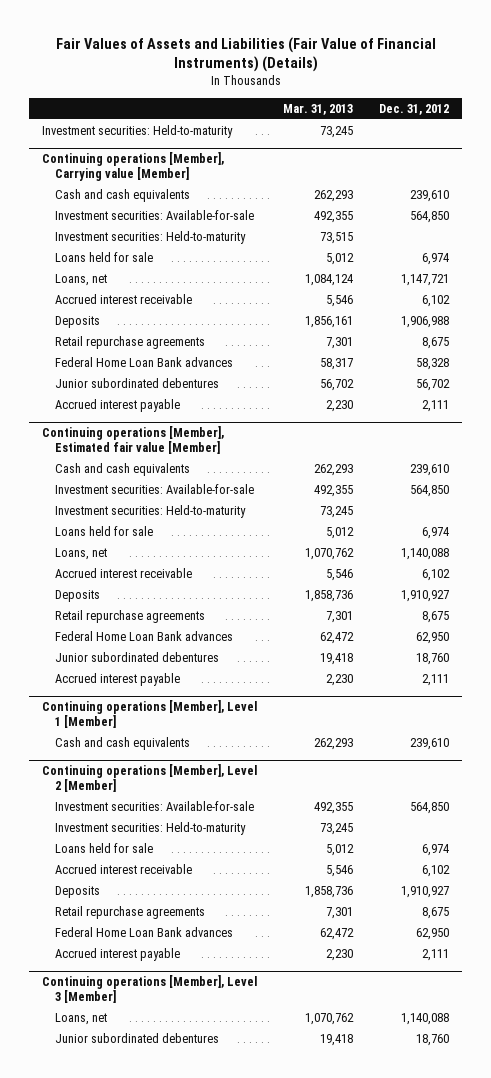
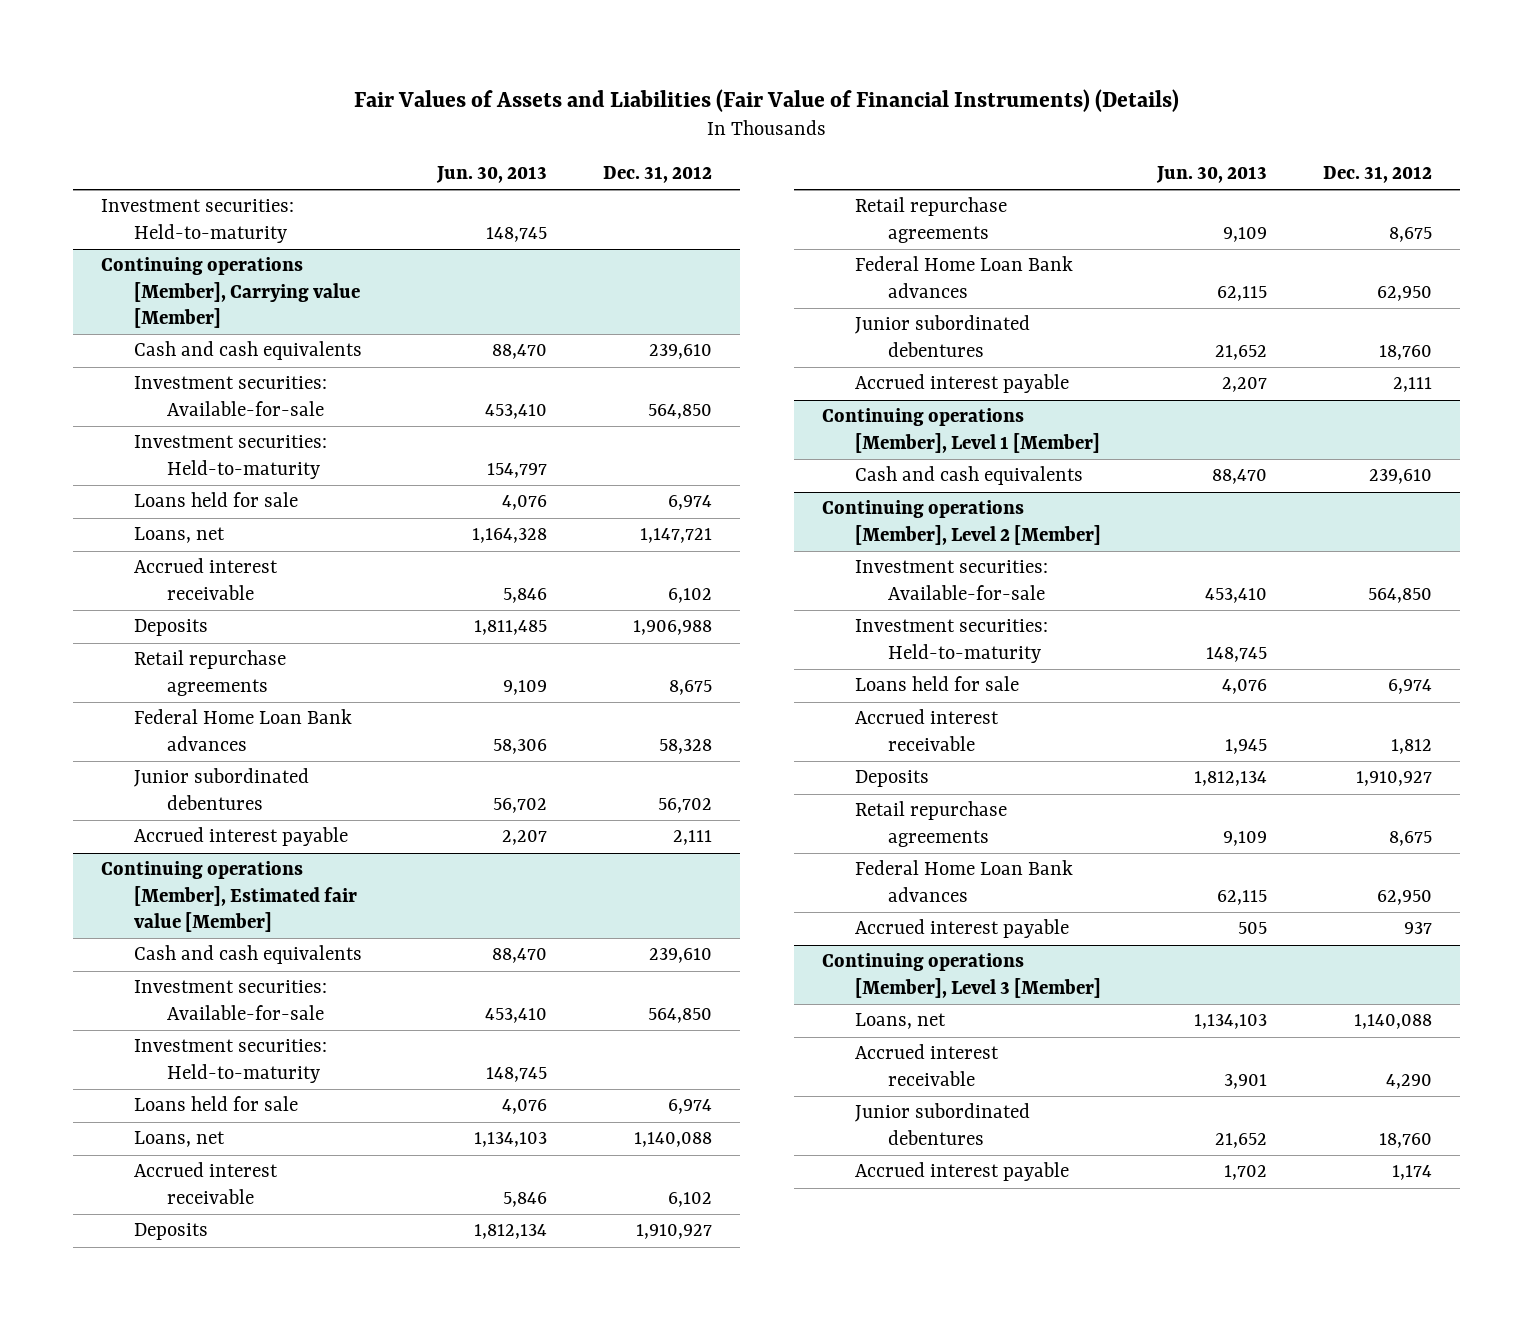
[283,103,354,115] Mar. 31, 2013 -> none
none -> [435,166,547,184] Jun. 30, 2013
[421,864,450,877] 6,102 -> [1391,738,1433,754] 1,812
[421,948,449,961] 2,111 -> [1404,922,1433,935] 937
none -> [854,1044,999,1086] Accrued interest receivable
none -> [854,1162,1069,1182] Accrued interest payable

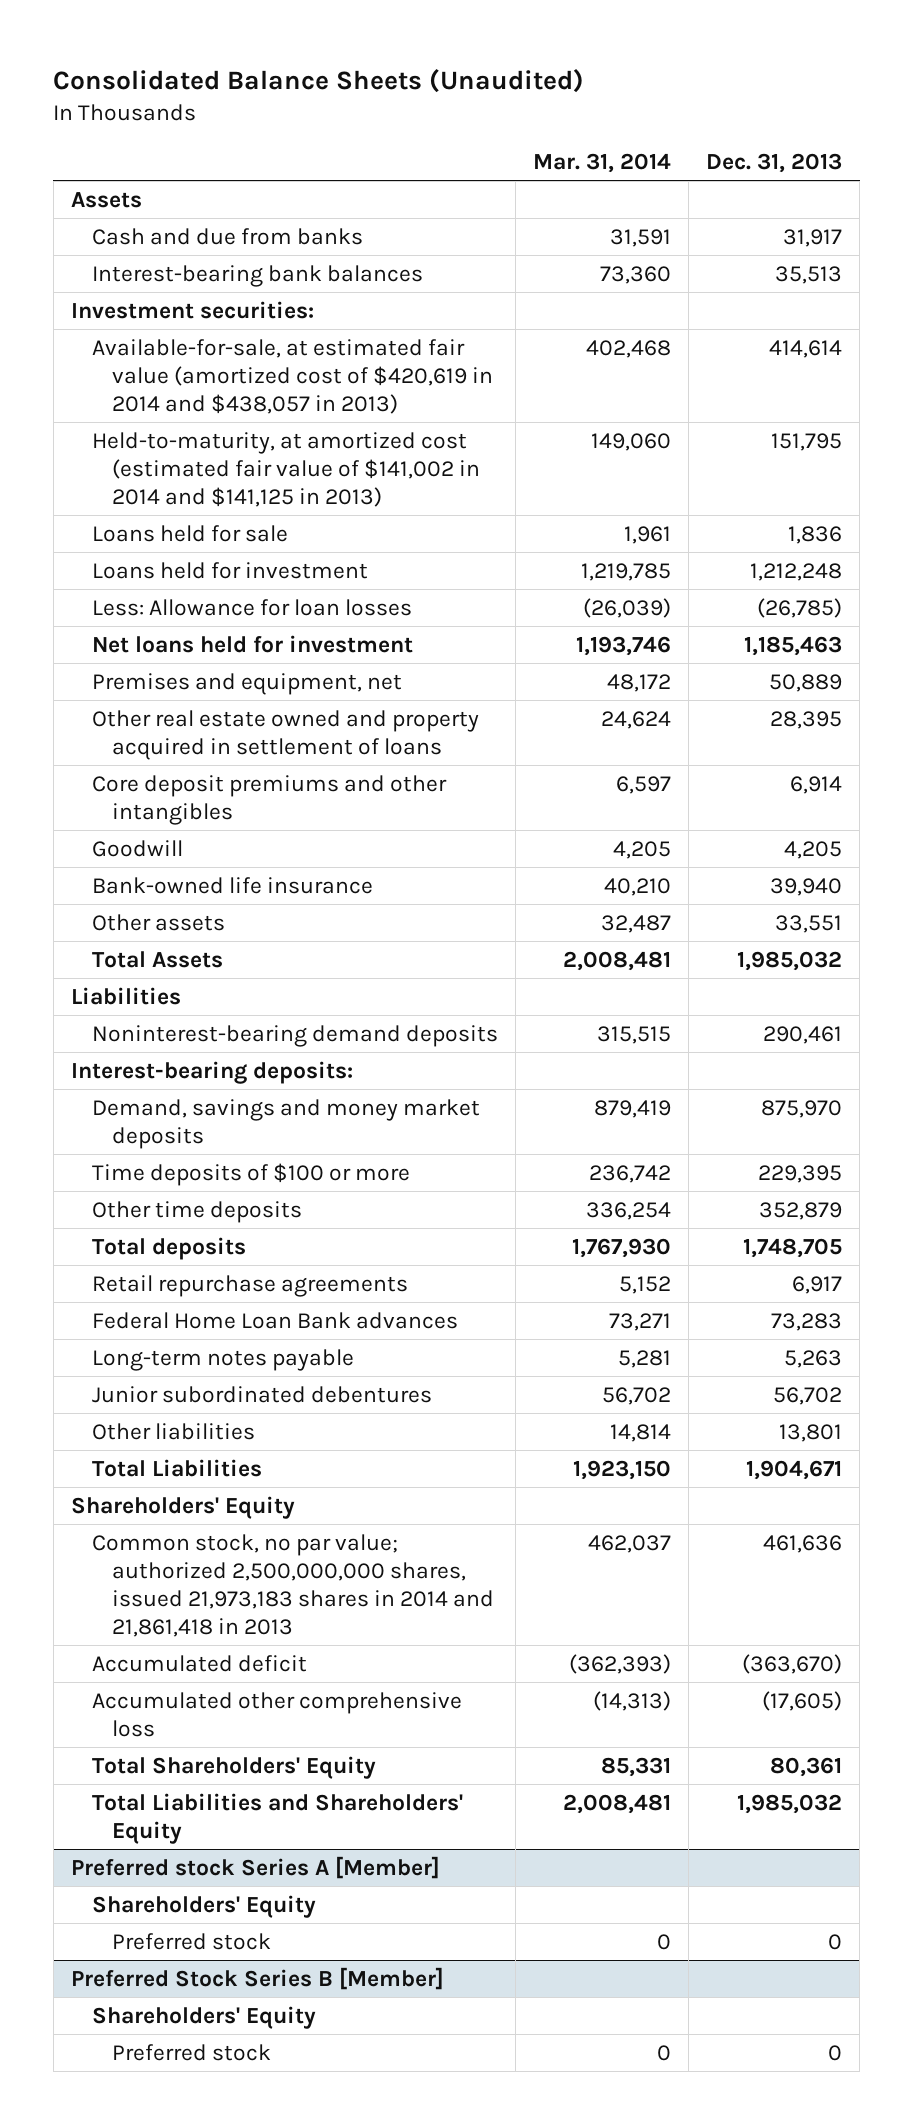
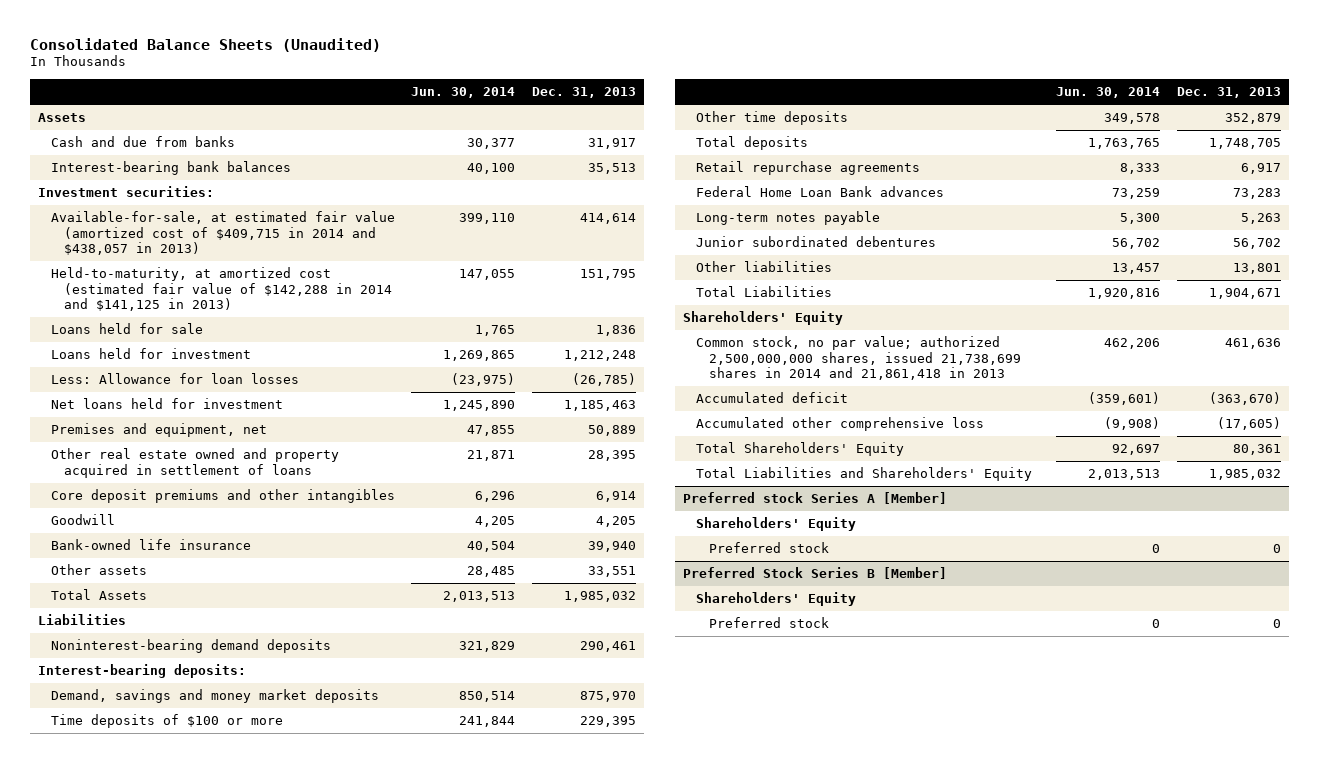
[532,153,671,174] Mar. 31, 2014 -> none
none -> [411,87,516,99] Jun. 30, 2014
[91,338,494,414] Available-for-sale, at estimated fair value (amortized cost of $420,619 in 2014 and $438,057 in 2013) -> [51,211,396,256] Available-for-sale, at estimated fair value (amortized cost of $409,715 in 2014 and $438,057 in 2013)
[91,431,481,507] Held-to-maturity, at amortized cost (estimated fair value of $141,002 in 2014 and $141,125 in 2013) -> [51,267,393,312] Held-to-maturity, at amortized cost (estimated fair value of $142,288 in 2014 and $141,125 in 2013)
[91,1533,495,1637] Common stock, no par value; authorized 2,500,000,000 shares, issued 21,973,183 shares in 2014 and 21,861,418 in 2013 -> [696,336,1022,381] Common stock, no par value; authorized 2,500,000,000 shares, issued 21,738,699 shares in 2014 and 21,861,418 in 2013

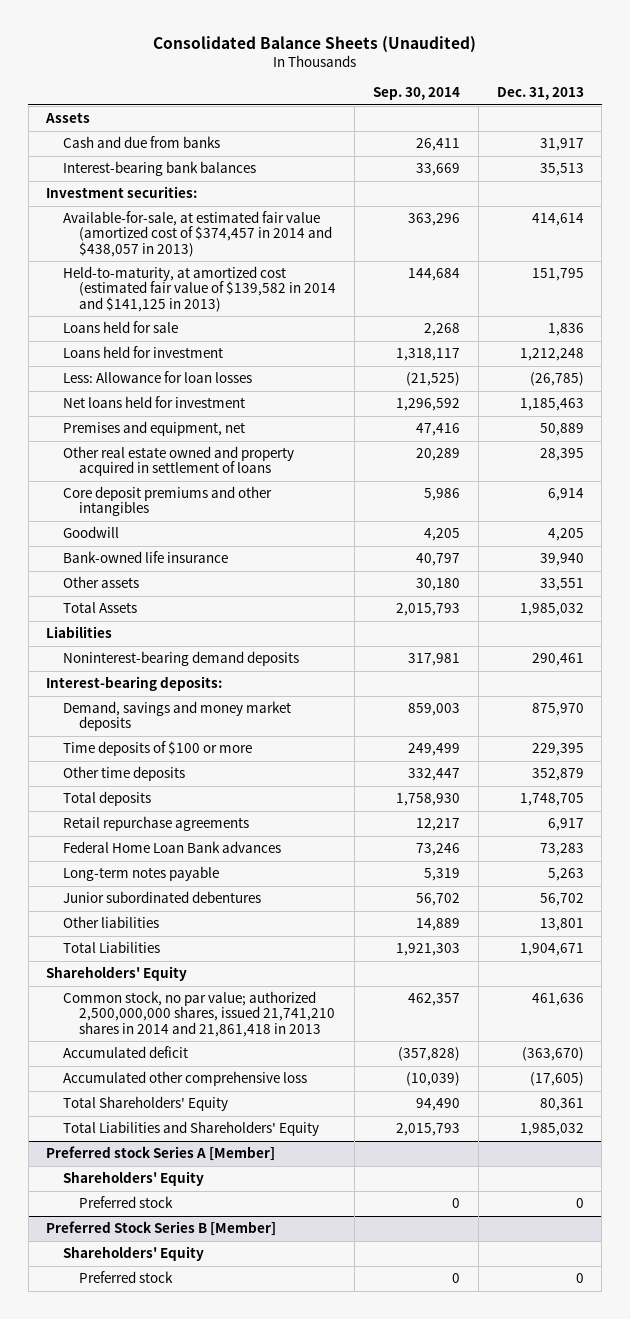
[411,87,516,99] Jun. 30, 2014 -> none
none -> [373,87,461,101] Sep. 30, 2014
[51,211,396,256] Available-for-sale, at estimated fair value (amortized cost of $409,715 in 2014 and $438,057 in 2013) -> [62,211,333,257] Available-for-sale, at estimated fair value (amortized cost of $374,457 in 2014 and $438,057 in 2013)
[51,267,393,312] Held-to-maturity, at amortized cost (estimated fair value of $142,288 in 2014 and $141,125 in 2013) -> [62,266,337,312] Held-to-maturity, at amortized cost (estimated fair value of $139,582 in 2014 and $141,125 in 2013)
[696,336,1022,381] Common stock, no par value; authorized 2,500,000,000 shares, issued 21,738,699 shares in 2014 and 21,861,418 in 2013 -> [62,991,336,1037] Common stock, no par value; authorized 2,500,000,000 shares, issued 21,741,210 shares in 2014 and 21,861,418 in 2013

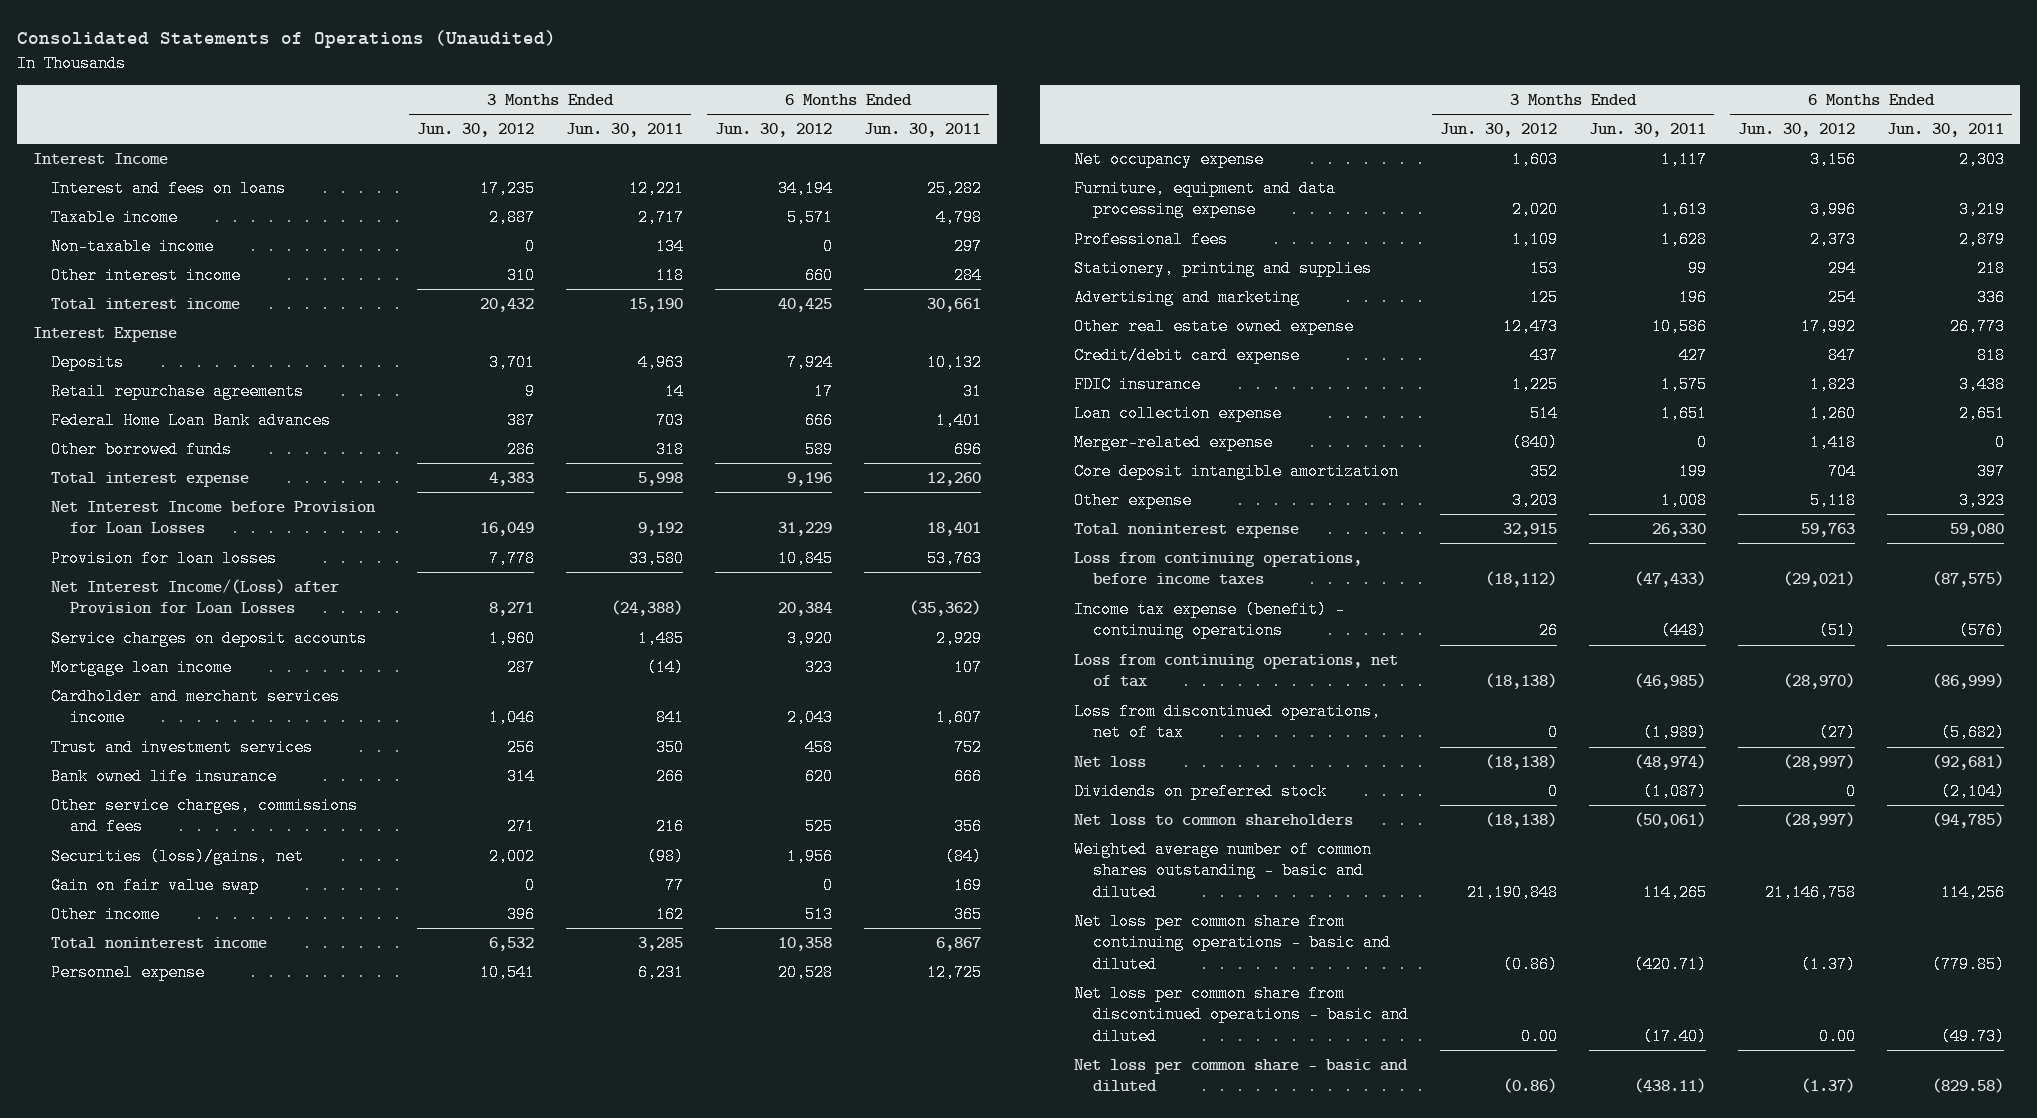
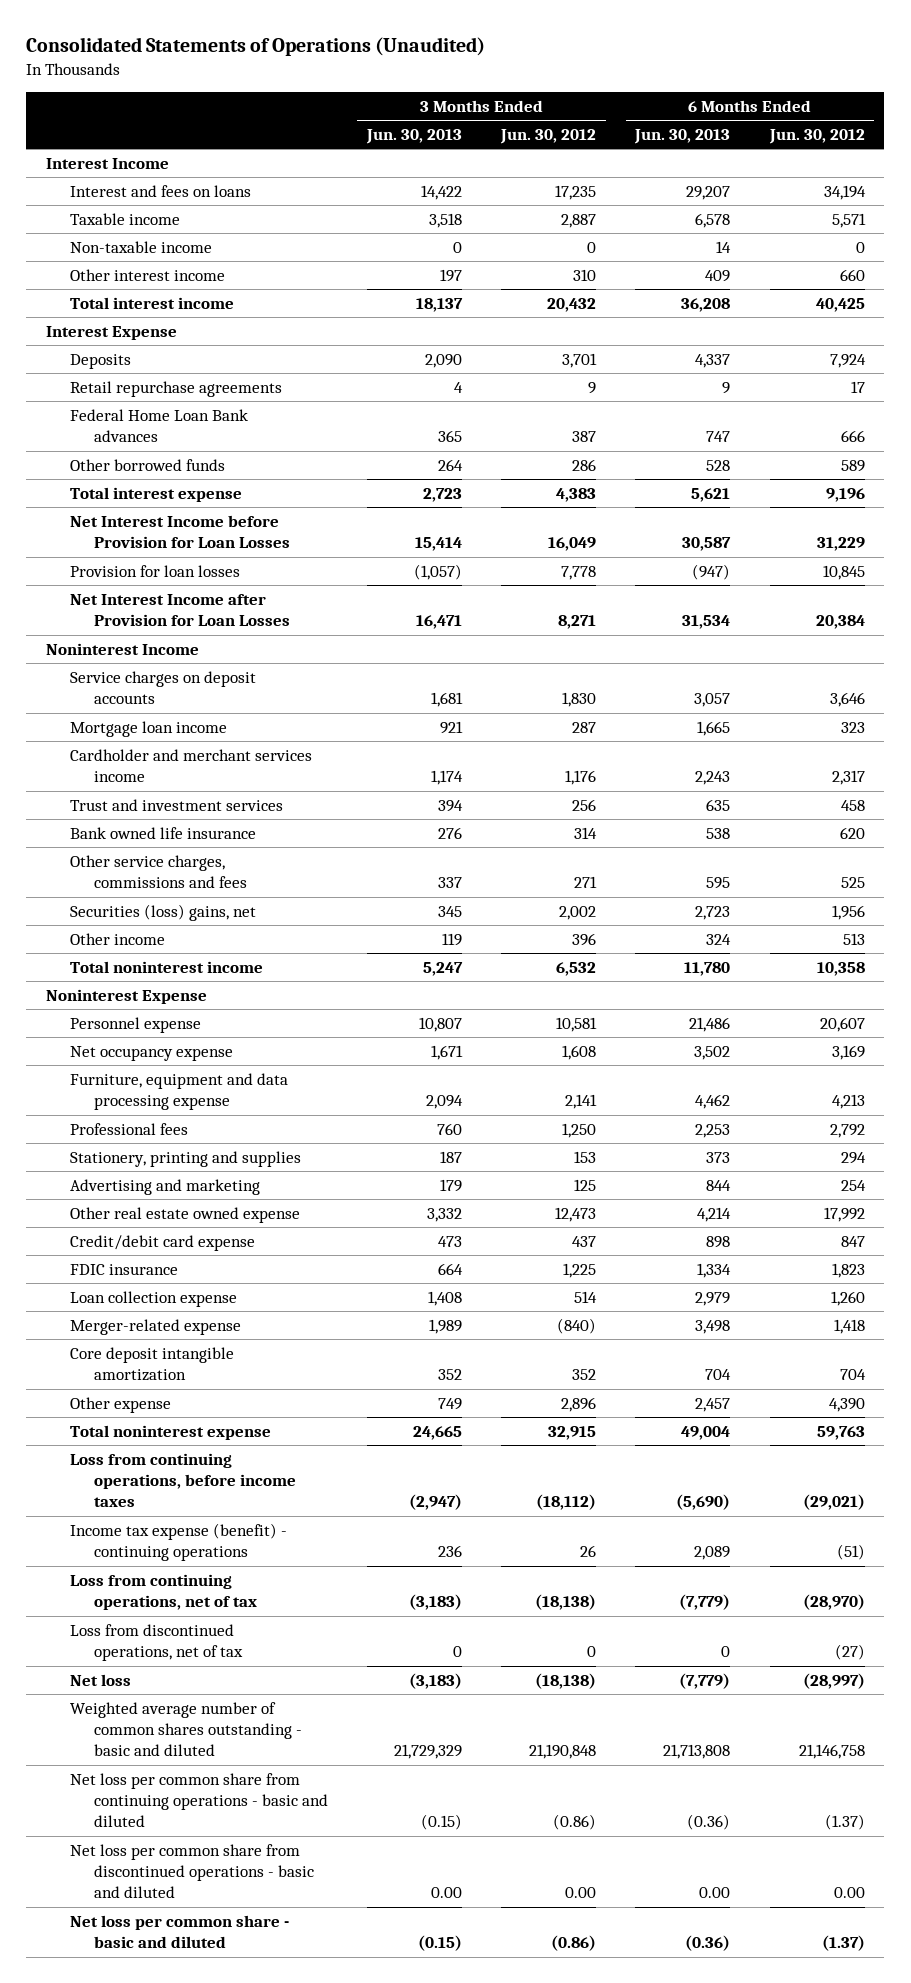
[565,123,683,138] Jun. 30, 2011 -> none
[863,123,981,138] Jun. 30, 2011 -> none
none -> [365,128,462,144] Jun. 30, 2013
none -> [634,128,731,144] Jun. 30, 2013
[51,578,340,615] Net Interest Income/(Loss) after Provision for Loan Losses -> [69,593,290,627] Net Interest Income after Provision for Loan Losses
none -> [45,642,199,655] Noninterest Income
[488,629,535,647] 1,960 -> [562,692,597,708] 1,830
[786,629,833,647] 3,920 -> [829,692,865,708] 3,646
[488,709,535,727] 1,046 -> [565,770,597,786] 1,176
[786,709,833,727] 2,043 -> [831,770,865,786] 2,317
[51,876,260,894] Gain on fair value swap -> none
[51,847,305,865] Securities (loss)/gains, net -> [69,903,256,921] Securities (loss) gains, net
none -> [45,988,207,1004] Noninterest Expense
[479,963,535,981] 10,541 -> [556,1016,598,1032] 10,581
[777,963,833,981] 20,528 -> [819,1016,865,1032] 20,607
[1511,150,1558,168] 1,603 -> [562,1044,597,1060] 1,608
[1809,150,1856,168] 3,156 -> [831,1044,865,1060] 3,169
[1511,201,1558,219] 2,020 -> [565,1094,598,1110] 2,141
[1809,201,1856,219] 3,996 -> [831,1094,865,1110] 4,213
[1511,230,1558,248] 1,109 -> [562,1122,597,1138] 1,250
[1809,230,1856,248] 2,373 -> [829,1123,865,1138] 2,792
[1511,491,1558,509] 3,203 -> [561,1396,597,1412] 2,896
[1809,491,1856,509] 5,118 -> [828,1397,865,1412] 4,390
[1074,782,1328,800] Dividends on preferred stock -> none
[1074,813,1354,826] Net loss to common shareholders -> none

